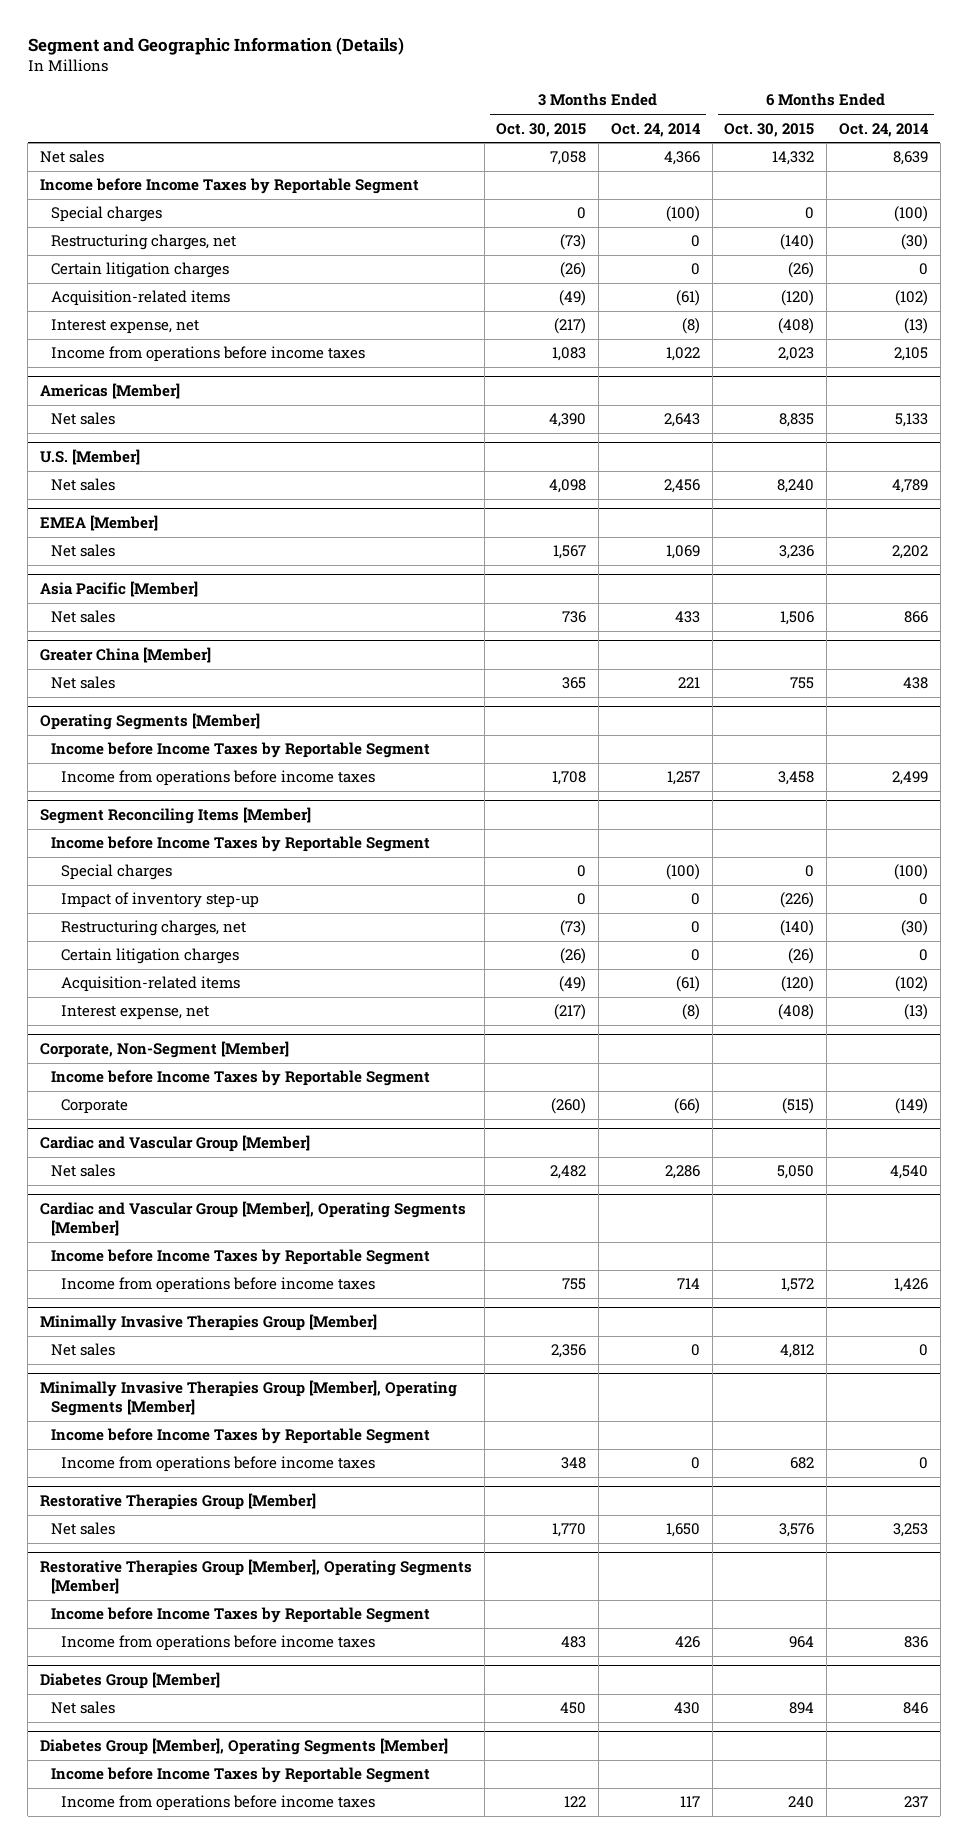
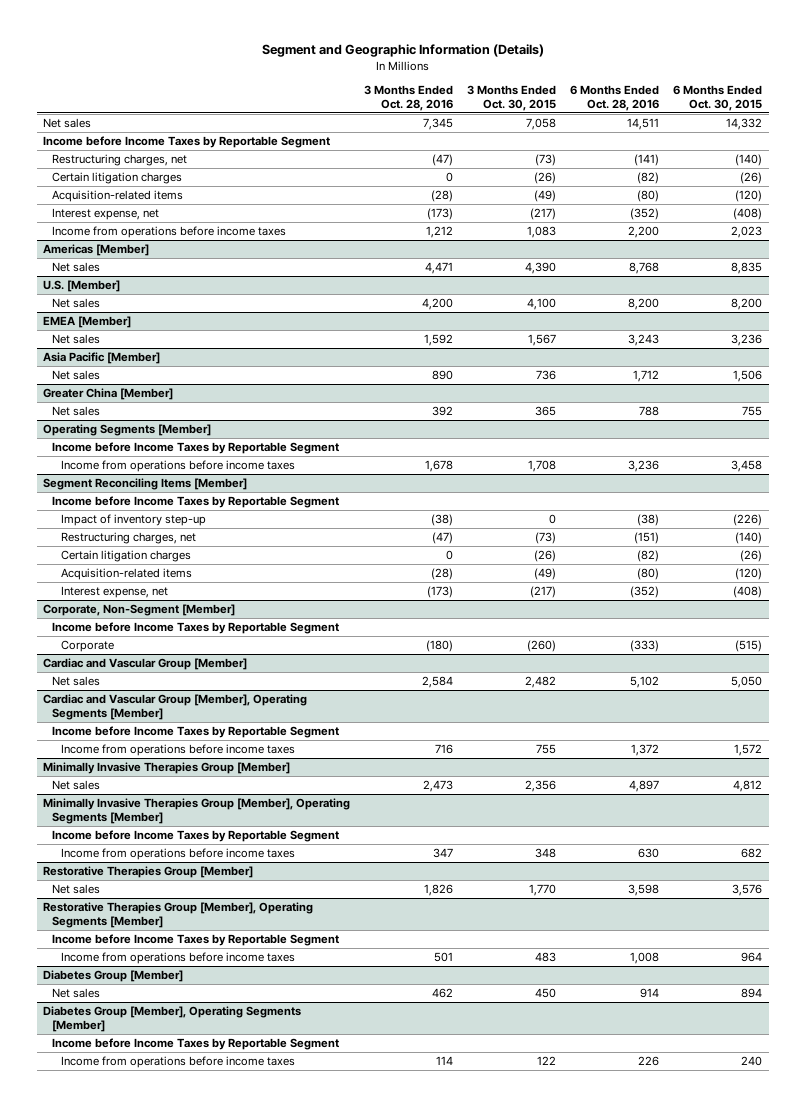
[610,122,701,137] Oct. 24, 2014 -> none
[838,122,929,137] Oct. 24, 2014 -> none
none -> [364,85,454,112] 3 Months Ended Oct. 28, 2016
none -> [570,85,660,112] 6 Months Ended Oct. 28, 2016
[50,206,162,223] Special charges -> none
[549,479,587,494] 4,098 -> [527,297,557,310] 4,100
[777,479,815,494] 8,240 -> [731,297,763,310] 8,200
[61,864,173,881] Special charges -> none

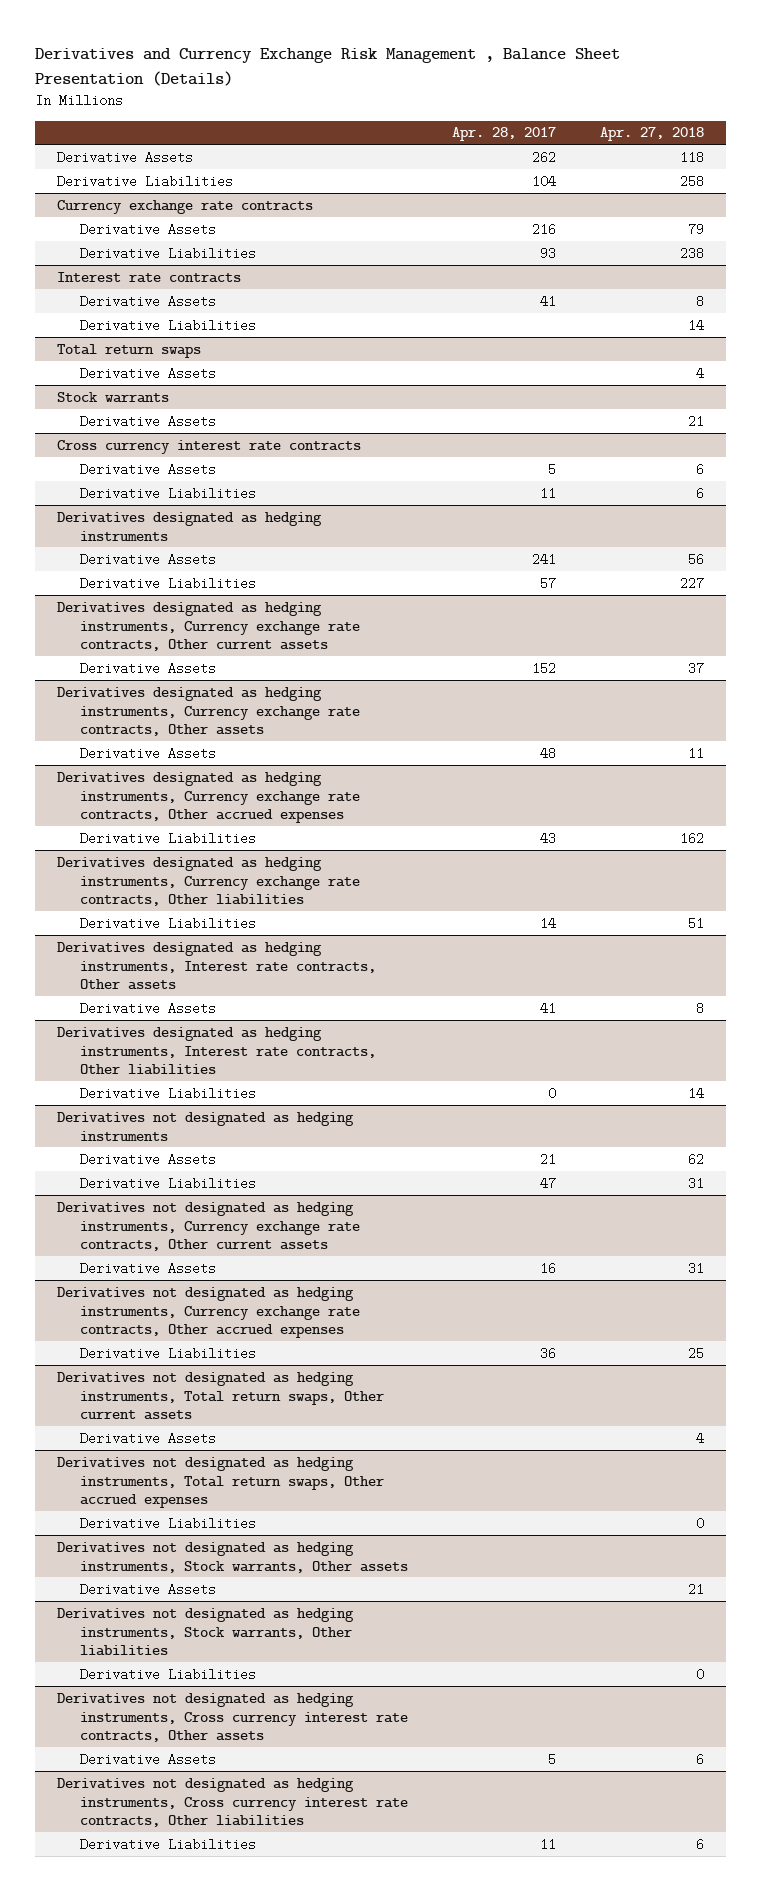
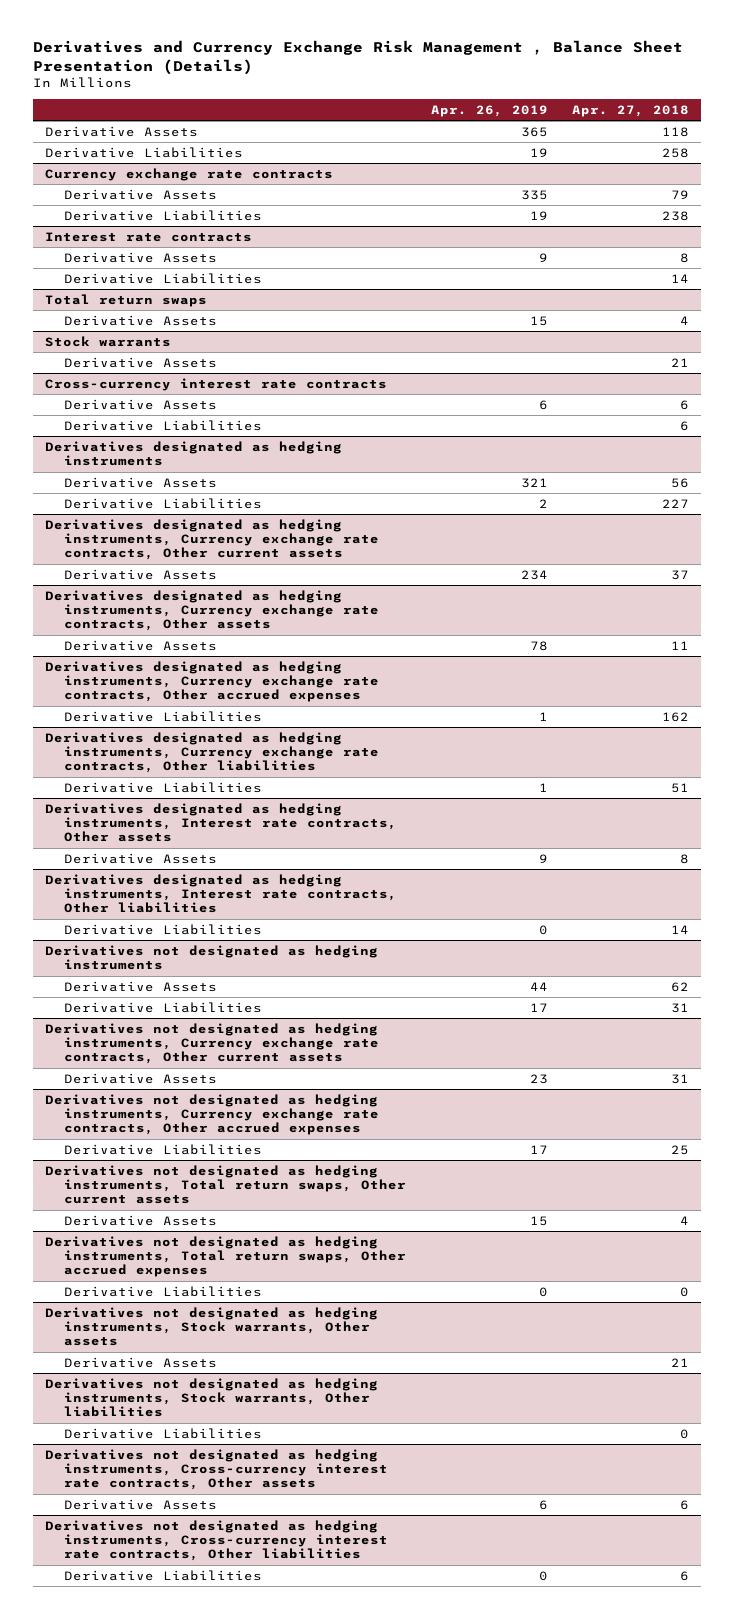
[451,127,556,142] Apr. 28, 2017 -> none
none -> [430,104,548,117] Apr. 26, 2019
[56,439,361,454] Cross currency interest rate contracts -> [45,377,388,391] Cross-currency interest rate contracts
[56,1692,408,1743] Derivatives not designated as hedging instruments, Cross currency interest rate contracts, Other assets -> [45,1448,389,1491] Derivatives not designated as hedging instruments, Cross-currency interest rate contracts, Other assets
[56,1777,408,1828] Derivatives not designated as hedging instruments, Cross currency interest rate contracts, Other liabilities -> [45,1519,389,1562] Derivatives not designated as hedging instruments, Cross-currency interest rate contracts, Other liabilities

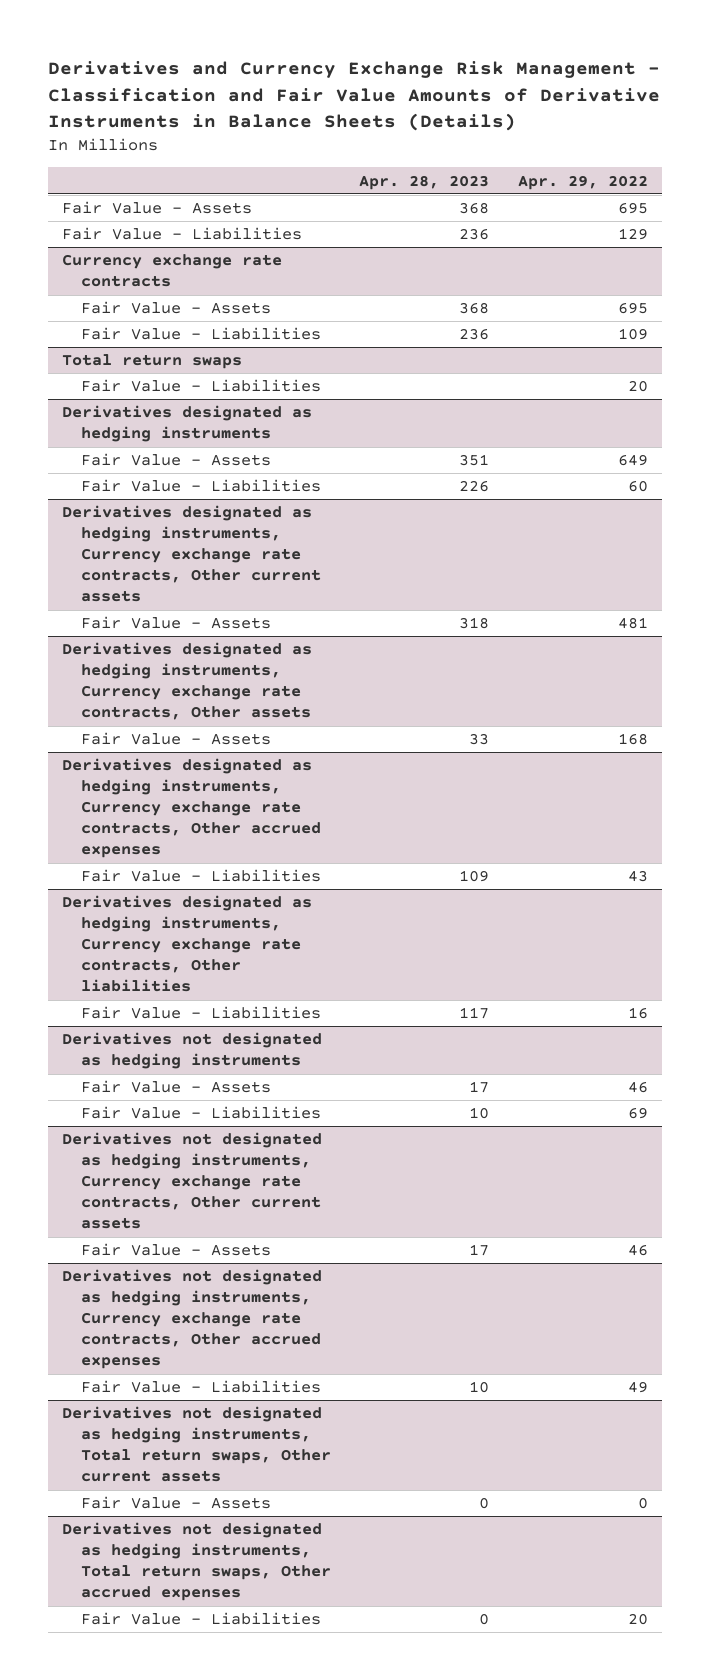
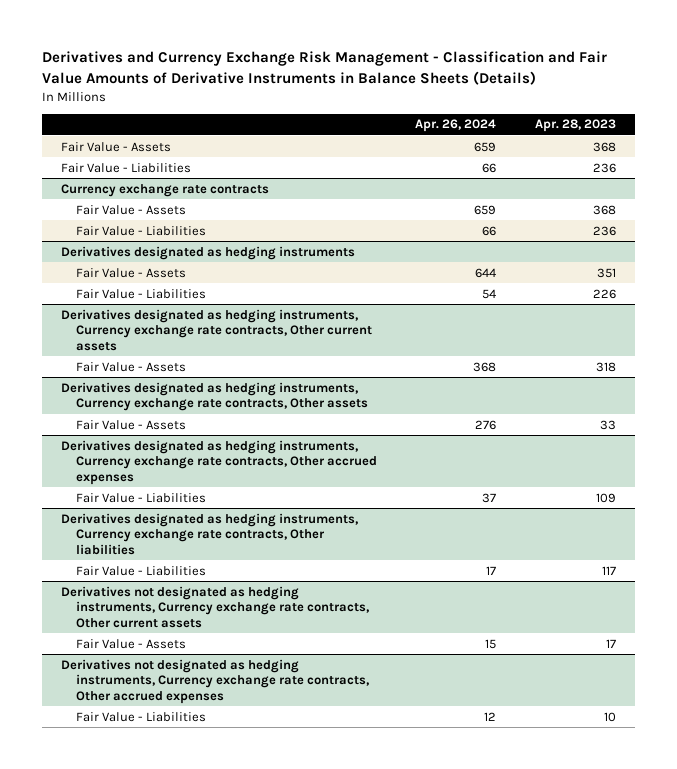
[517,174,648,190] Apr. 29, 2022 -> none
none -> [415,119,497,133] Apr. 26, 2024
[62,354,243,370] Total return swaps -> none
[80,379,321,393] Fair Value - Liabilities -> none
[62,1032,323,1070] Derivatives not designated as hedging instruments -> none
[80,1080,271,1094] Fair Value - Assets -> none
[80,1106,321,1120] Fair Value - Liabilities -> none
[62,1406,331,1483] Derivatives not designated as hedging instruments, Total return swaps, Other current assets -> none
[80,1496,271,1510] Fair Value - Assets -> none
[62,1522,331,1602] Derivatives not designated as hedging instruments, Total return swaps, Other accrued expenses -> none
[80,1612,321,1626] Fair Value - Liabilities -> none

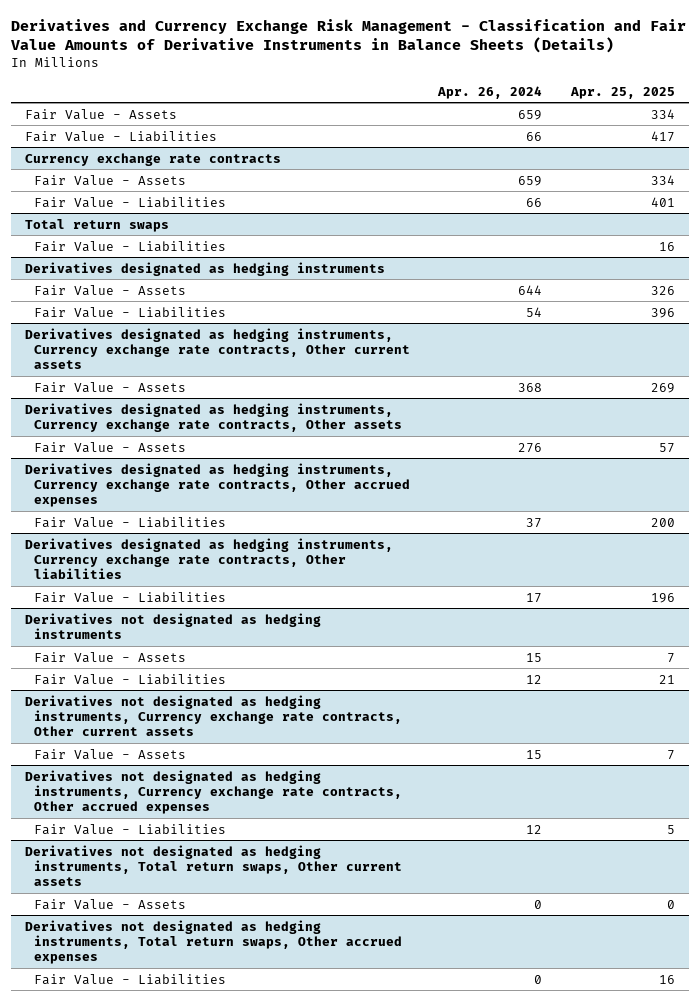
[534,119,616,133] Apr. 28, 2023 -> none
none -> [569,86,675,99] Apr. 25, 2025
none -> [25,218,170,232] Total return swaps
none -> [34,240,227,252] Fair Value - Liabilities
none -> [25,612,322,639] Derivatives not designated as hedging instruments
none -> [34,651,187,663] Fair Value - Assets
none -> [34,673,227,685] Fair Value - Liabilities
none -> [25,844,403,886] Derivatives not designated as hedging instruments, Total return swaps, Other current assets
none -> [34,898,187,910] Fair Value - Assets
none -> [25,919,403,964] Derivatives not designated as hedging instruments, Total return swaps, Other accrued expenses
none -> [34,973,227,985] Fair Value - Liabilities

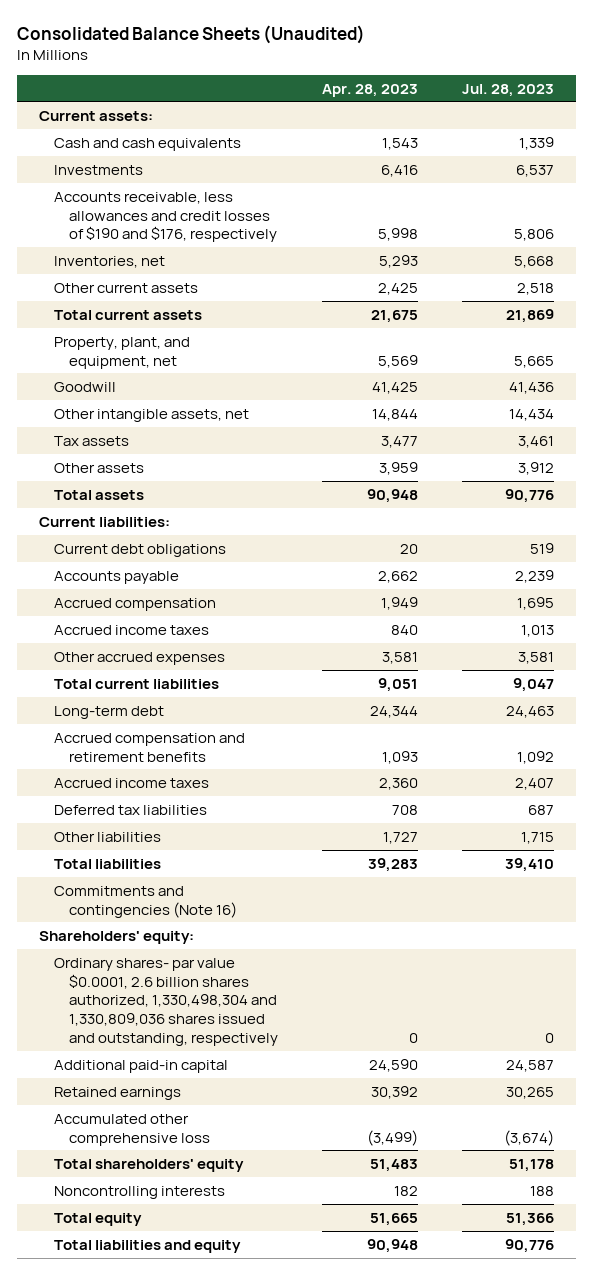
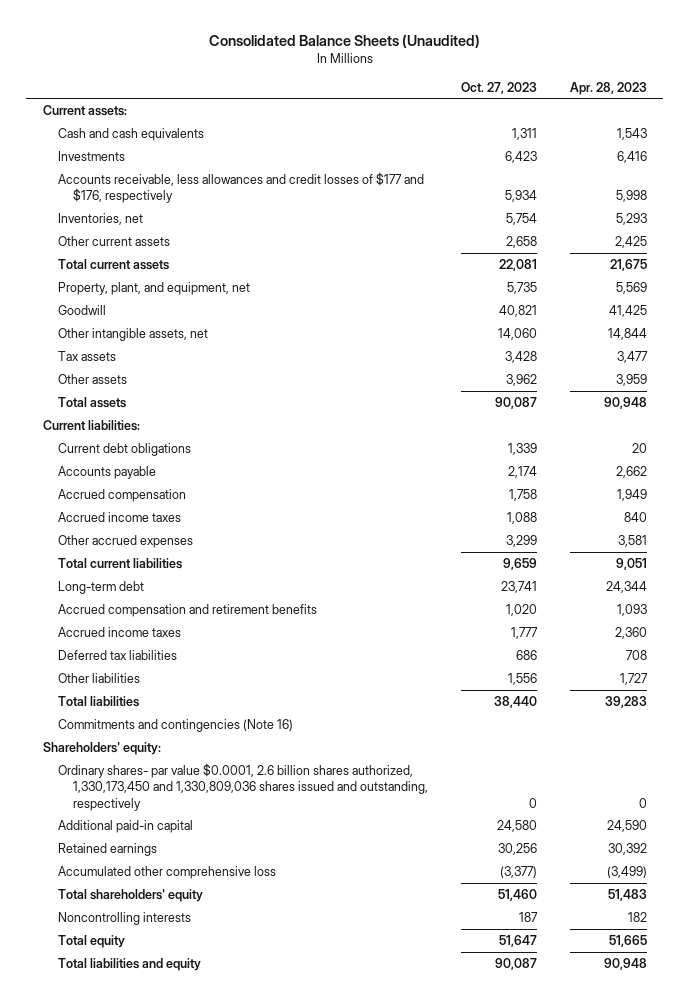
[461,83,554,97] Jul. 28, 2023 -> none
none -> [460,81,537,94] Oct. 27, 2023
[54,191,278,243] Accounts receivable, less allowances and credit losses of $190 and $176, respectively -> [57,172,424,204] Accounts receivable, less allowances and credit losses of $177 and $176, respectively
[54,957,279,1047] Ordinary shares- par value $0.0001, 2.6 billion shares authorized, 1,330,498,304 and 1,330,809,036 shares issued and outstanding, respectively -> [57,763,428,811] Ordinary shares- par value $0.0001, 2.6 billion shares authorized, 1,330,173,450 and 1,330,809,036 shares issued and outstanding, respectively

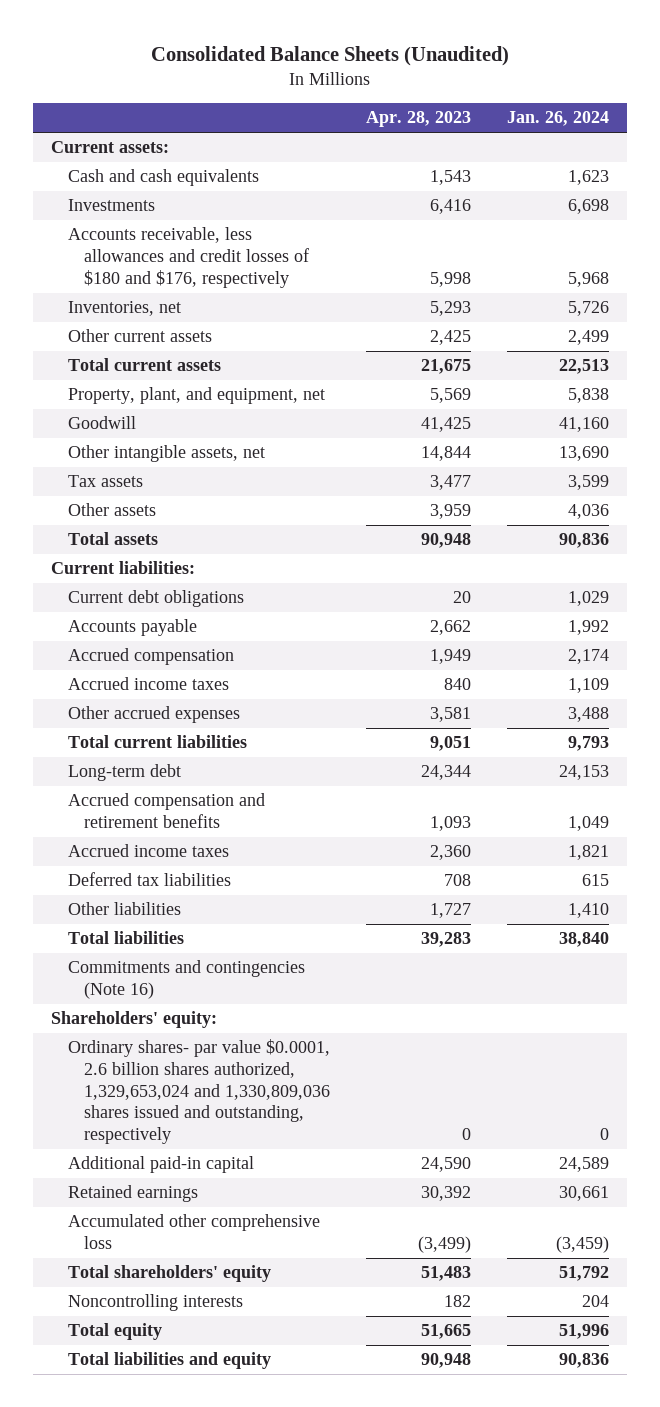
[460,81,537,94] Oct. 27, 2023 -> none
none -> [506,111,609,127] Jan. 26, 2024
[57,172,424,204] Accounts receivable, less allowances and credit losses of $177 and $176, respectively -> [67,227,310,288] Accounts receivable, less allowances and credit losses of $180 and $176, respectively
[57,763,428,811] Ordinary shares- par value $0.0001, 2.6 billion shares authorized, 1,330,173,450 and 1,330,809,036 shares issued and outstanding, respectively -> [67,1039,331,1144] Ordinary shares- par value $0.0001, 2.6 billion shares authorized, 1,329,653,024 and 1,330,809,036 shares issued and outstanding, respectively

